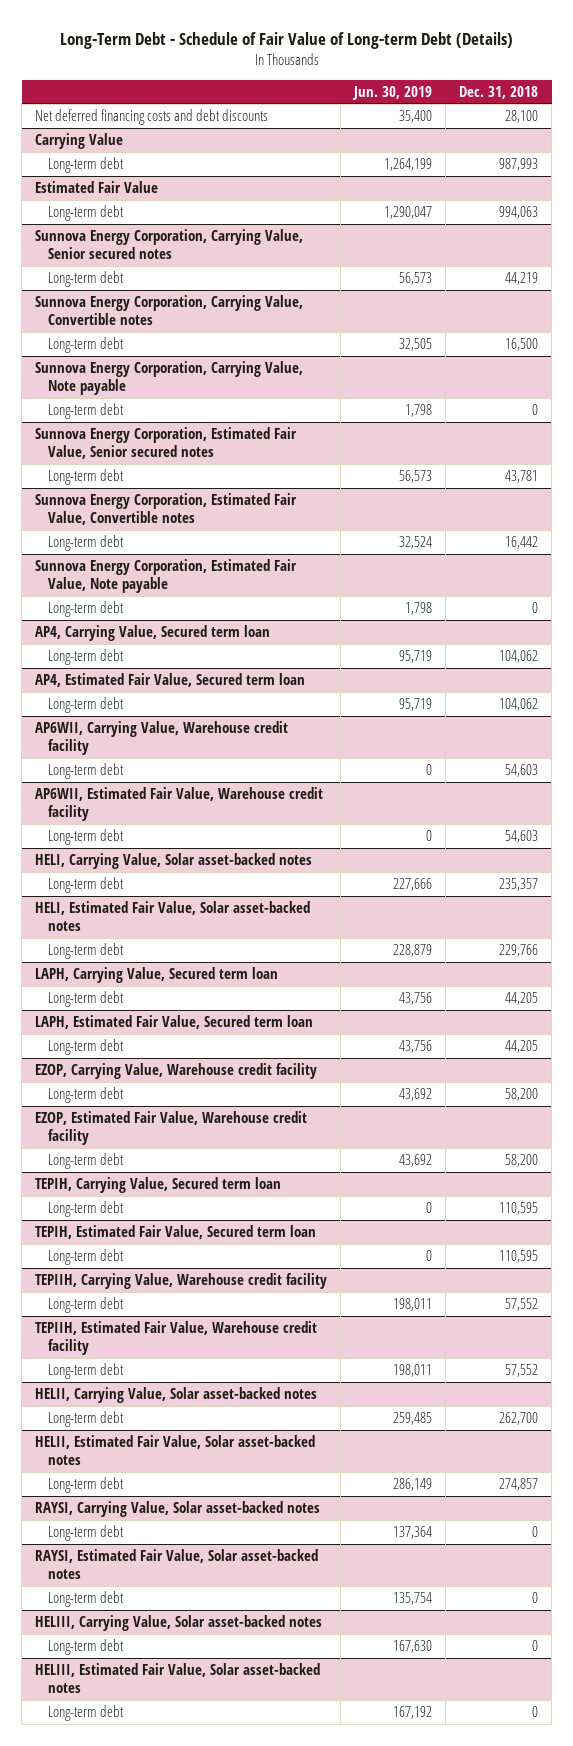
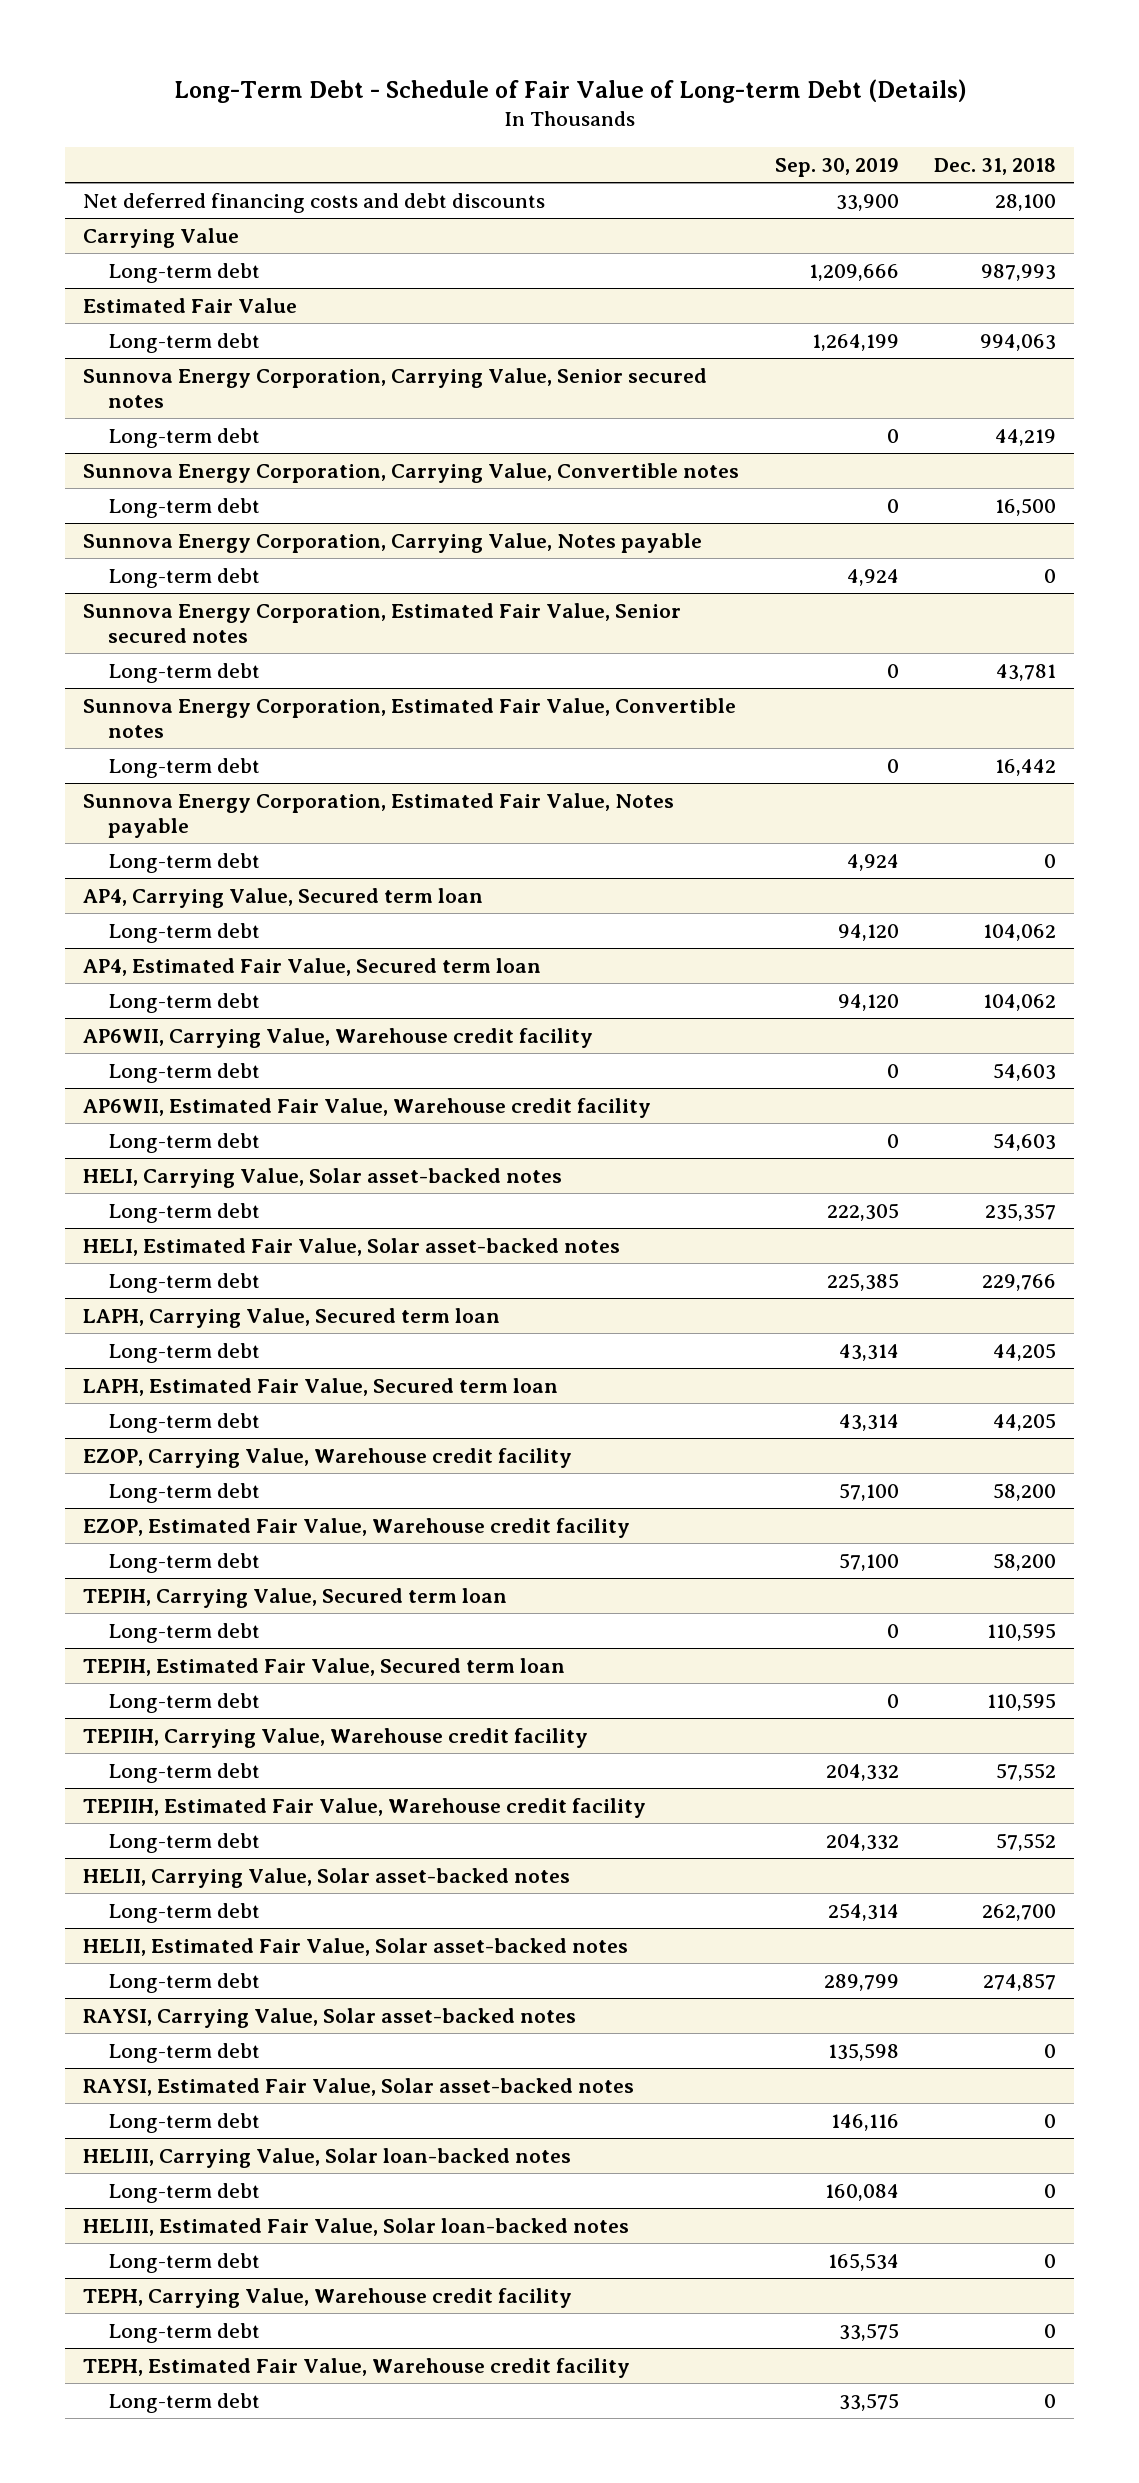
[352,85,433,100] Jun. 30, 2019 -> none
none -> [774,157,899,177] Sep. 30, 2019
[35,361,304,396] Sunnova Energy Corporation, Carrying Value, Note payable -> [83,532,703,553] Sunnova Energy Corporation, Carrying Value, Notes payable
[35,559,298,594] Sunnova Energy Corporation, Estimated Fair Value, Note payable -> [83,792,675,838] Sunnova Energy Corporation, Estimated Fair Value, Notes payable
[35,1615,323,1632] HELIII, Carrying Value, Solar asset-backed notes -> [83,2147,572,2168] HELIII, Carrying Value, Solar loan-backed notes
[35,1663,321,1694] HELIII, Estimated Fair Value, Solar asset-backed notes -> [83,2217,630,2236] HELIII, Estimated Fair Value, Solar loan-backed notes
none -> [83,2287,573,2308] TEPH, Carrying Value, Warehouse credit facility
none -> [108,2322,261,2343] Long-term debt
none -> [83,2357,631,2378] TEPH, Estimated Fair Value, Warehouse credit facility
none -> [108,2392,261,2413] Long-term debt

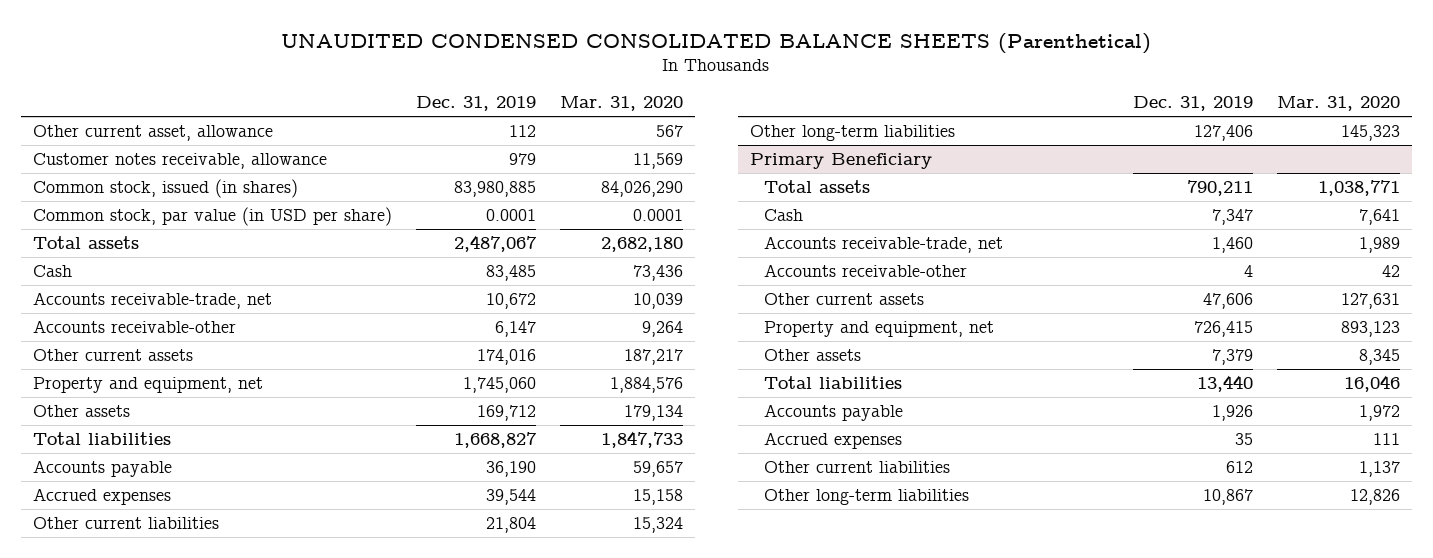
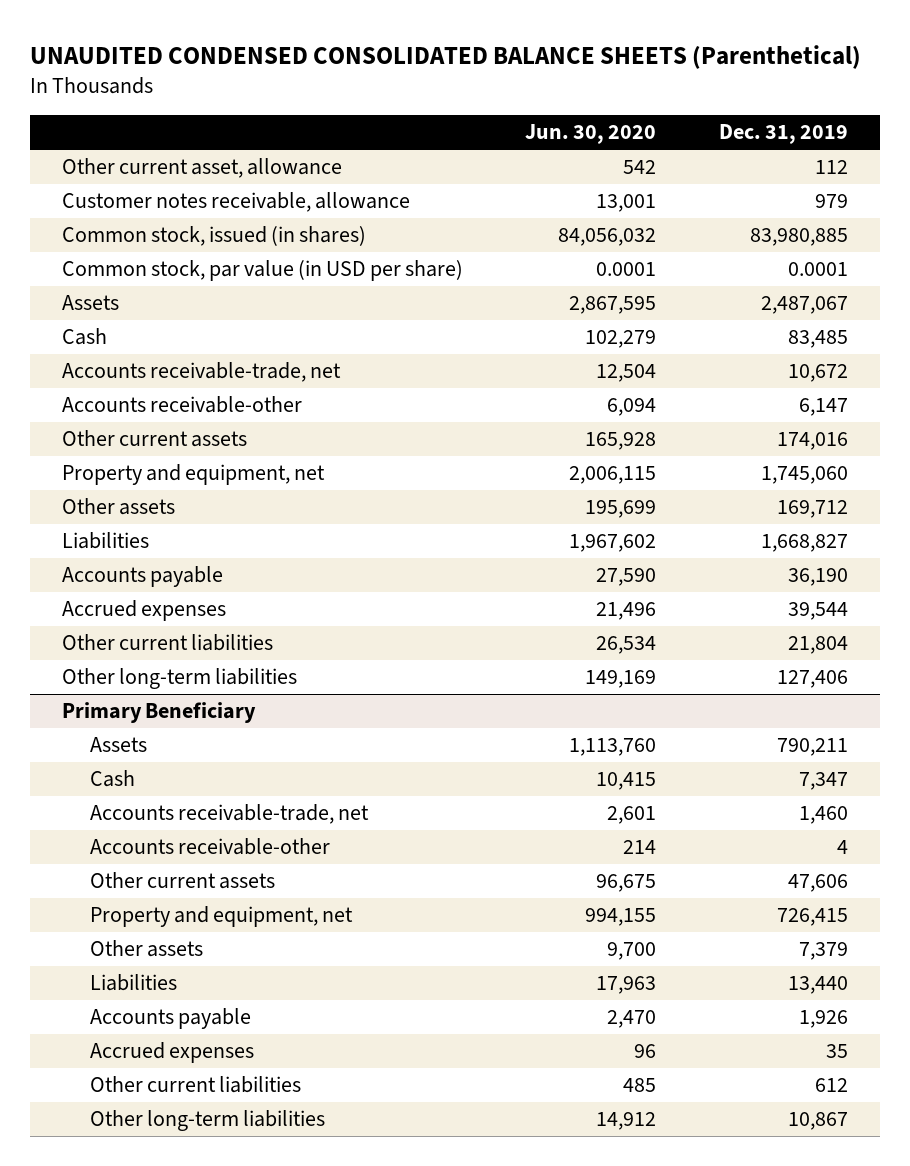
[559,96,683,112] Mar. 31, 2020 -> none
none -> [525,124,657,145] Jun. 30, 2020
[32,235,139,249] Total assets -> [61,295,119,311] Assets
[32,431,171,445] Total liabilities -> [61,532,149,550] Liabilities
[763,179,870,193] Total assets -> [90,737,148,753] Assets
[763,375,902,389] Total liabilities -> [90,974,178,992] Liabilities

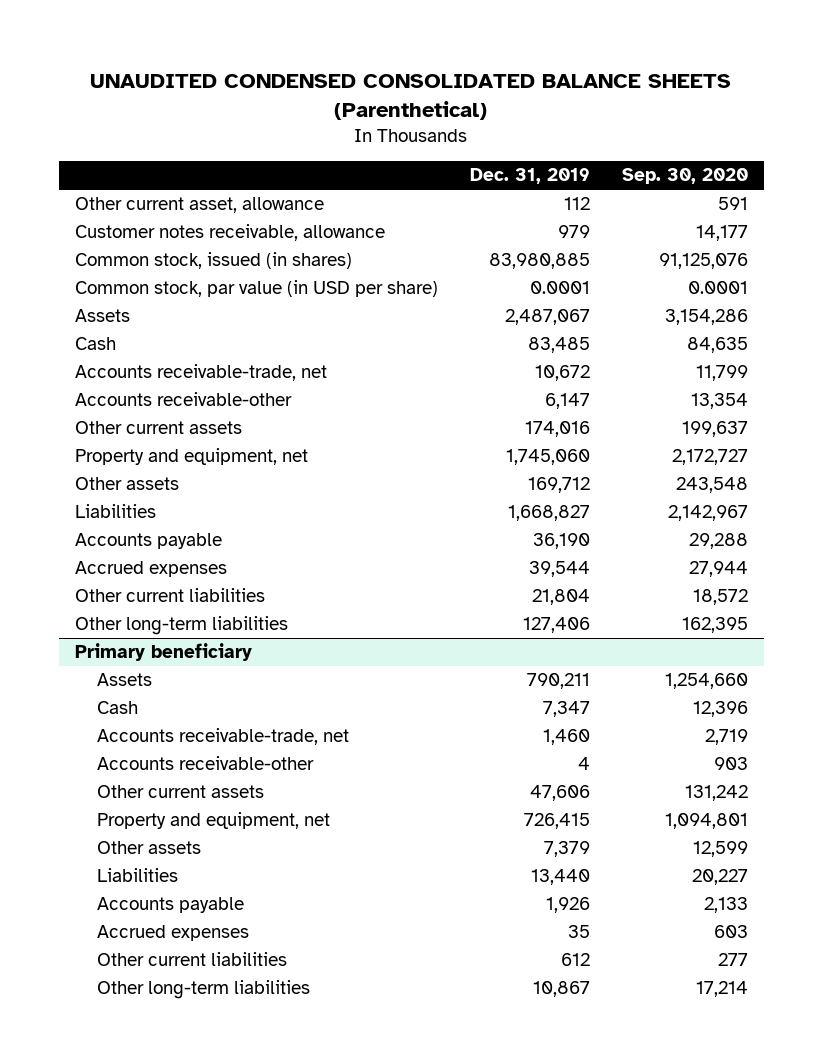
[525,124,657,145] Jun. 30, 2020 -> none
none -> [621,168,748,185] Sep. 30, 2020
[61,702,256,724] Primary Beneficiary -> [74,643,252,662] Primary beneficiary

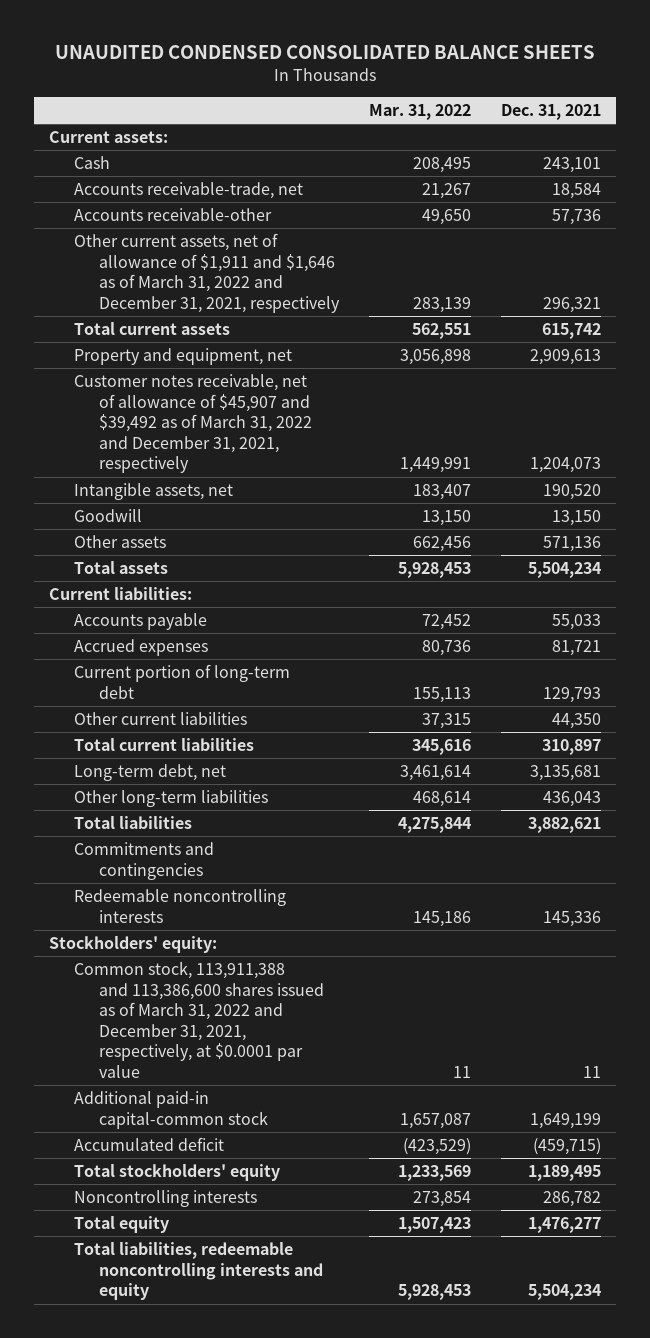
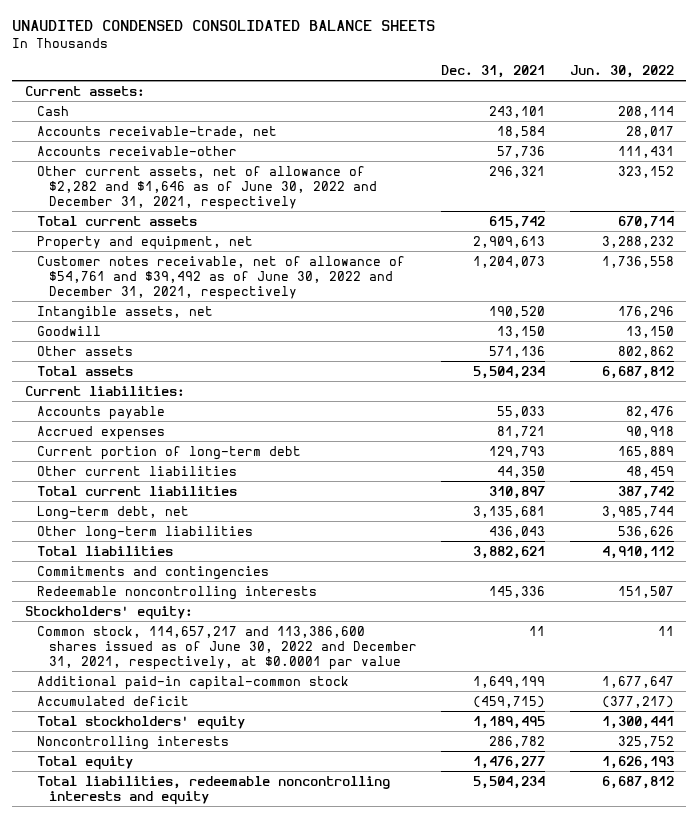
[369,104,472,121] Mar. 31, 2022 -> none
none -> [569,65,674,79] Jun. 30, 2022
[73,233,341,313] Other current assets, net of allowance of $1,911 and $1,646 as of March 31, 2022 and December 31, 2021, respectively -> [36,165,377,210] Other current assets, net of allowance of $2,282 and $1,646 as of June 30, 2022 and December 31, 2021, respectively
[73,374,313,474] Customer notes receivable, net of allowance of $45,907 and $39,492 as of March 31, 2022 and December 31, 2021, respectively -> [36,255,405,300] Customer notes receivable, net of allowance of $54,761 and $39,492 as of June 30, 2022 and December 31, 2021, respectively
[73,961,325,1078] Common stock, 113,911,388 and 113,386,600 shares issued as of March 31, 2022 and December 31, 2021, respectively, at $0.0001 par value -> [36,625,417,670] Common stock, 114,657,217 and 113,386,600 shares issued as of June 30, 2022 and December 31, 2021, respectively, at $0.0001 par value

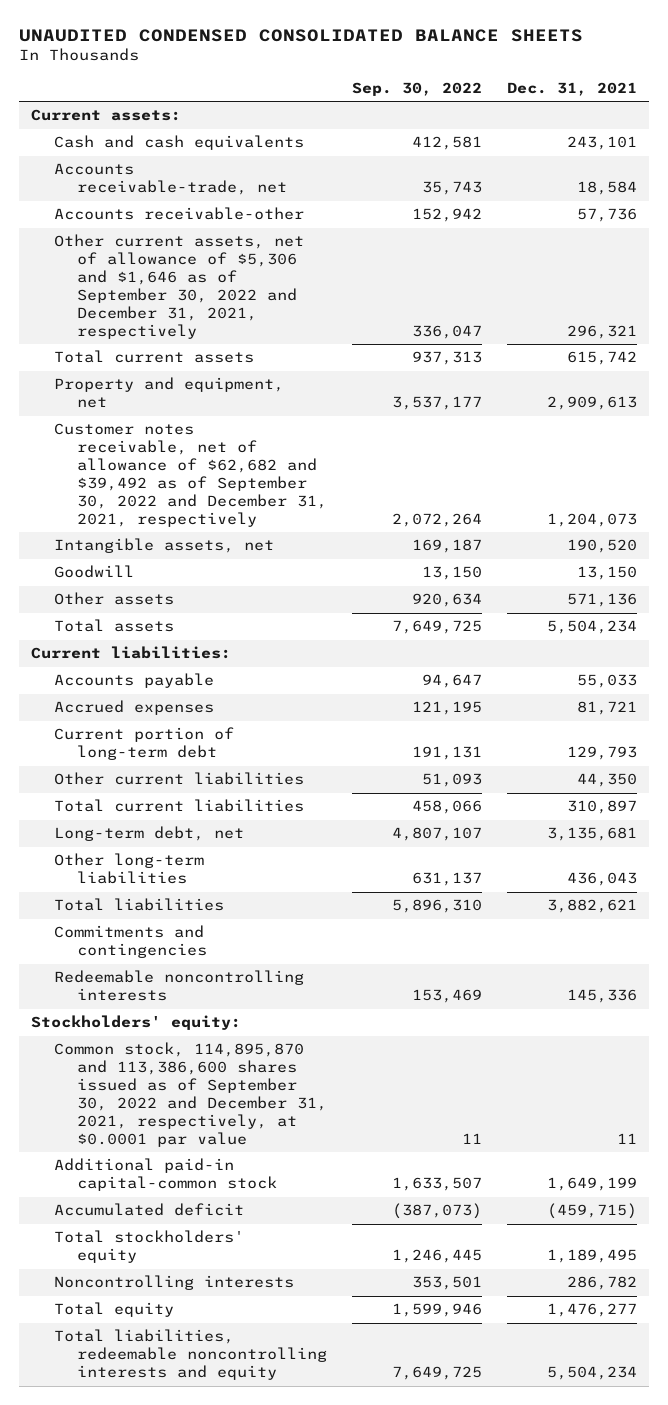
[569,65,674,79] Jun. 30, 2022 -> none
none -> [352,82,483,97] Sep. 30, 2022
[36,105,69,116] Cash -> [54,135,305,151] Cash and cash equivalents
[36,165,377,210] Other current assets, net of allowance of $2,282 and $1,646 as of June 30, 2022 and December 31, 2021, respectively -> [54,234,305,340] Other current assets, net of allowance of $5,306 and $1,646 as of September 30, 2022 and December 31, 2021, respectively
[36,255,405,300] Customer notes receivable, net of allowance of $54,761 and $39,492 as of June 30, 2022 and December 31, 2021, respectively -> [54,423,328,528] Customer notes receivable, net of allowance of $62,682 and $39,492 as of September 30, 2022 and December 31, 2021, respectively
[36,625,417,670] Common stock, 114,657,217 and 113,386,600 shares issued as of June 30, 2022 and December 31, 2021, respectively, at $0.0001 par value -> [54,1042,328,1148] Common stock, 114,895,870 and 113,386,600 shares issued as of September 30, 2022 and December 31, 2021, respectively, at $0.0001 par value

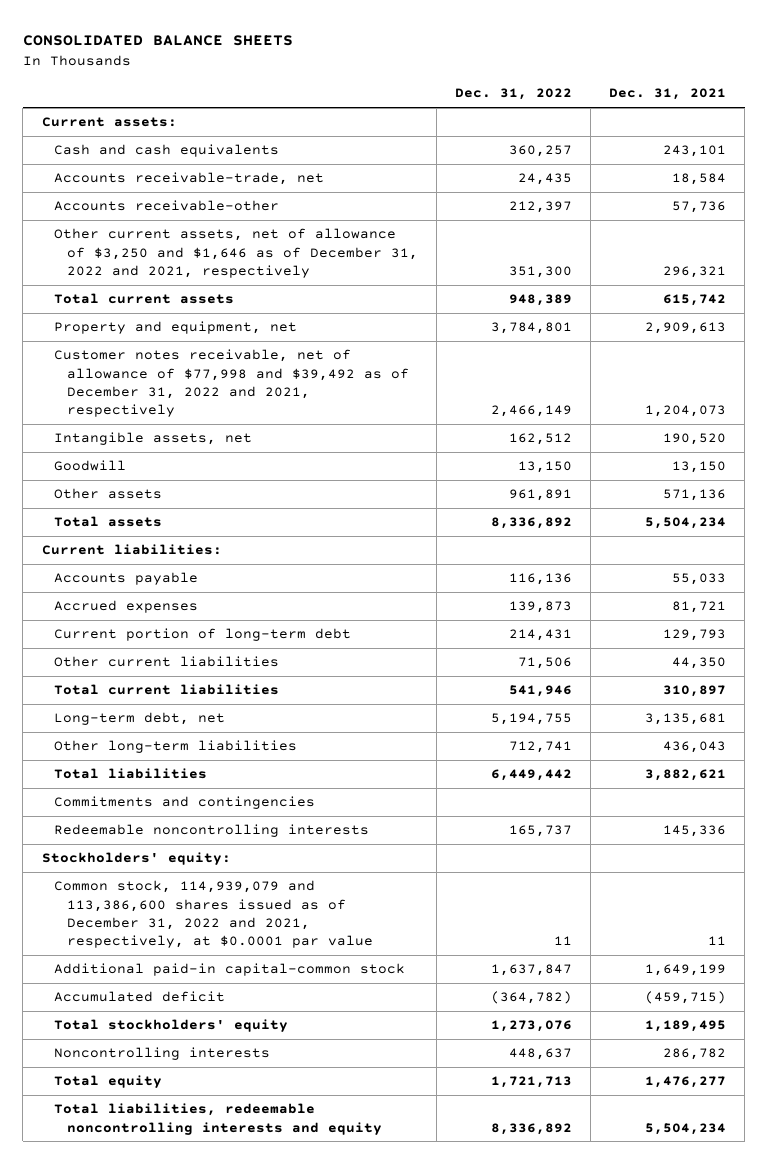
[18,29,583,43] UNAUDITED CONDENSED CONSOLIDATED BALANCE SHEETS -> [22,35,293,47] CONSOLIDATED BALANCE SHEETS
[352,82,483,97] Sep. 30, 2022 -> none
none -> [454,88,572,101] Dec. 31, 2022
[54,234,305,340] Other current assets, net of allowance of $5,306 and $1,646 as of September 30, 2022 and December 31, 2021, respectively -> [54,228,418,278] Other current assets, net of allowance of $3,250 and $1,646 as of December 31, 2022 and 2021, respectively
[54,423,328,528] Customer notes receivable, net of allowance of $62,682 and $39,492 as of September 30, 2022 and December 31, 2021, respectively -> [54,349,409,418] Customer notes receivable, net of allowance of $77,998 and $39,492 as of December 31, 2022 and 2021, respectively
[54,1042,328,1148] Common stock, 114,895,870 and 113,386,600 shares issued as of September 30, 2022 and December 31, 2021, respectively, at $0.0001 par value -> [54,880,373,949] Common stock, 114,939,079 and 113,386,600 shares issued as of December 31, 2022 and 2021, respectively, at $0.0001 par value

